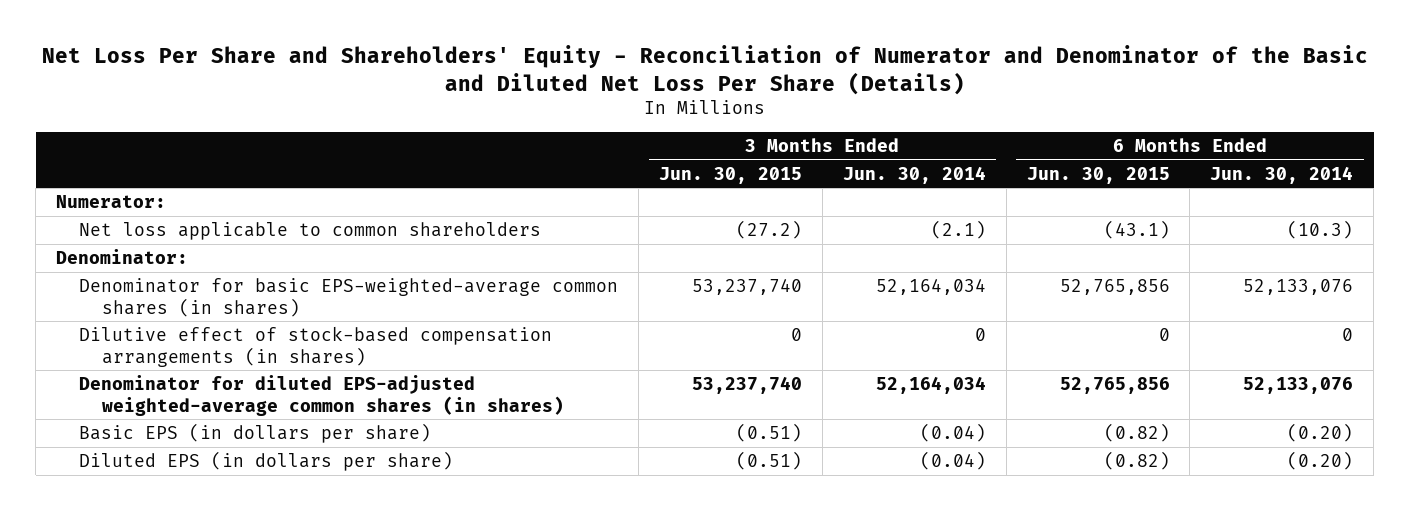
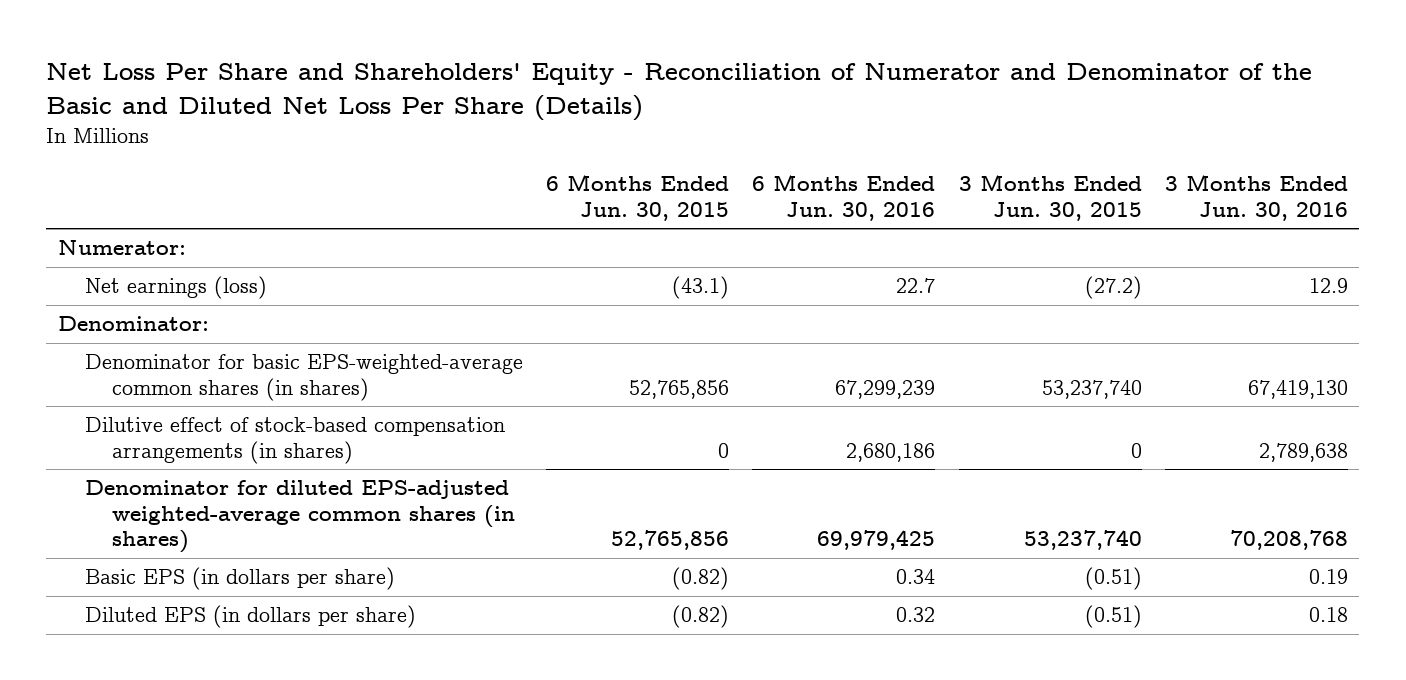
[842,165,986,184] Jun. 30, 2014 -> none
[1210,165,1354,184] Jun. 30, 2014 -> none
none -> [752,174,936,221] 6 Months Ended Jun. 30, 2016
none -> [1164,174,1348,221] 3 Months Ended Jun. 30, 2016
[79,221,542,240] Net loss applicable to common shareholders -> [84,276,267,300] Net earnings (loss)

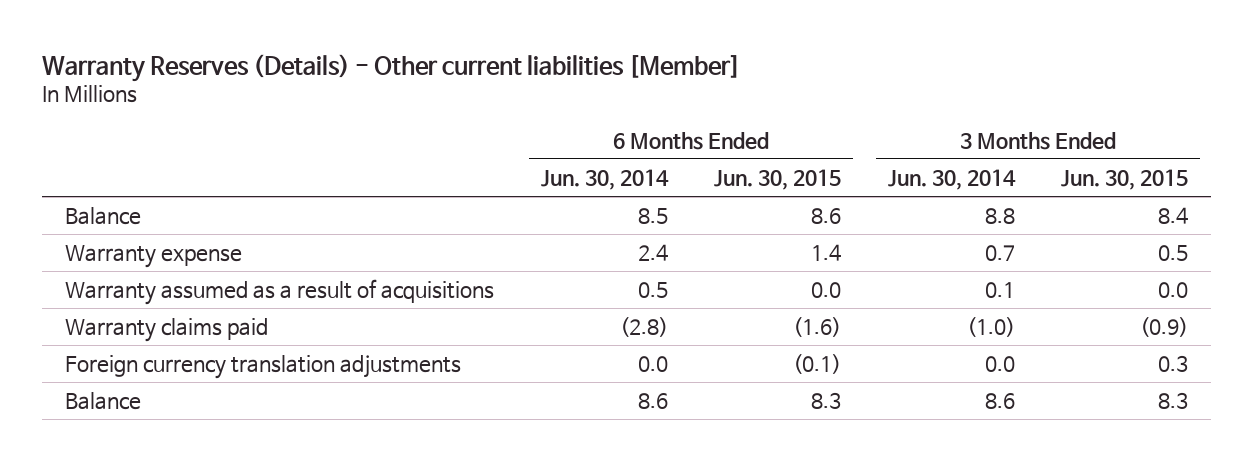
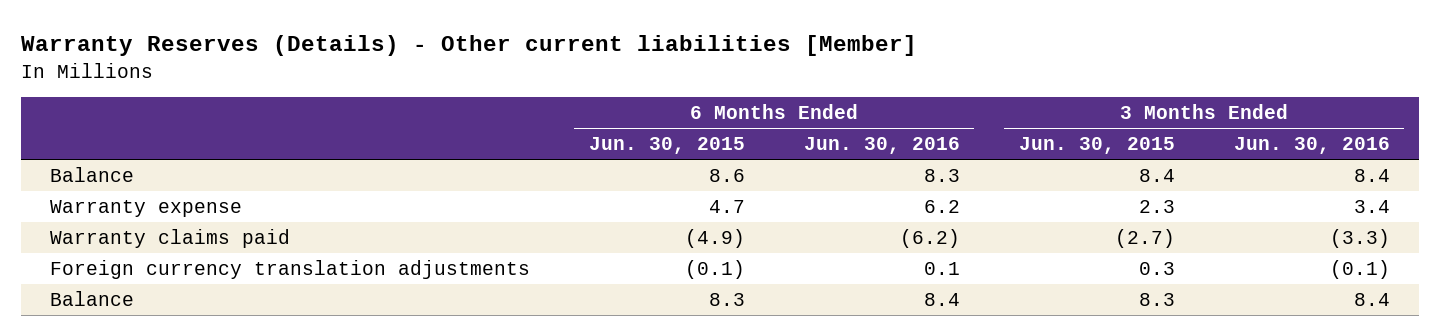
[540,168,669,190] Jun. 30, 2014 -> none
[887,168,1016,190] Jun. 30, 2014 -> none
none -> [803,137,960,155] Jun. 30, 2016
none -> [1233,137,1390,155] Jun. 30, 2016
[65,278,495,305] Warranty assumed as a result of acquisitions -> none
[811,243,842,261] 1.4 -> [708,199,745,213] 4.7
[1157,244,1188,261] 0.5 -> [1138,199,1175,213] 2.3
[793,316,842,337] (1.6) -> [684,228,745,248] (4.9)
[1139,316,1188,337] (0.9) -> [1114,228,1175,248] (2.7)

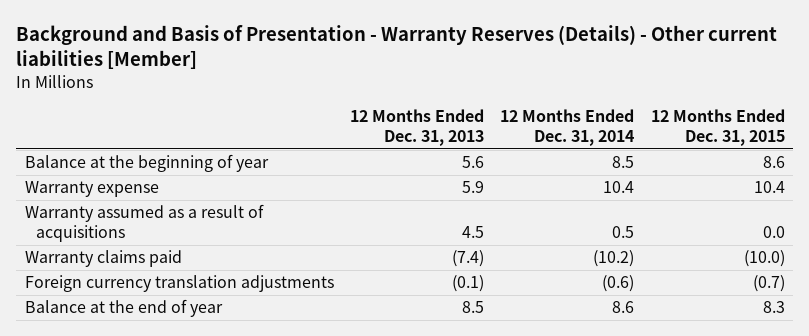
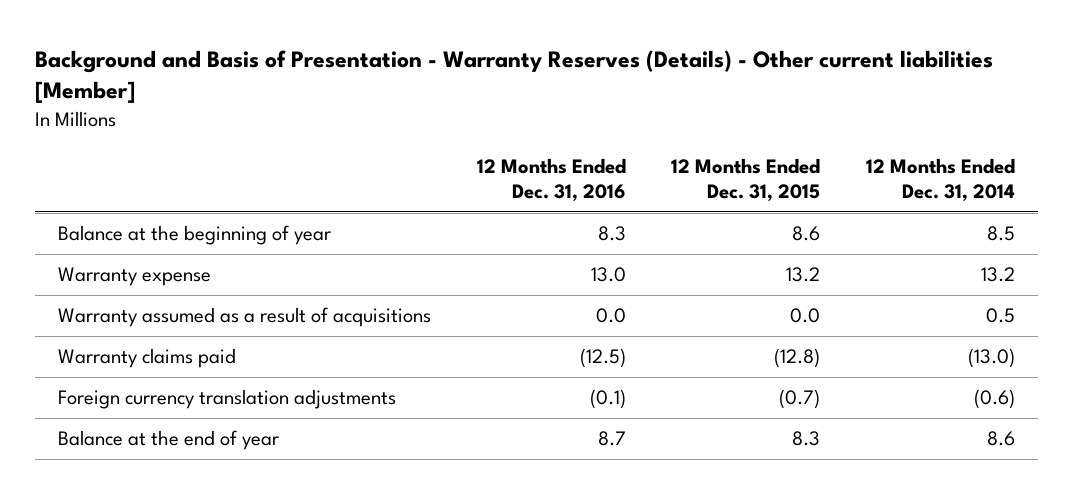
[349,109,484,147] 12 Months Ended Dec. 31, 2013 -> none
none -> [476,158,626,203] 12 Months Ended Dec. 31, 2016
[603,181,635,194] 10.4 -> [981,266,1016,282] 13.2
[753,181,785,194] 10.4 -> [786,266,821,282] 13.2
[593,250,635,268] (10.2) -> [968,347,1016,368] (13.0)
[743,250,785,268] (10.0) -> [774,347,821,368] (12.8)

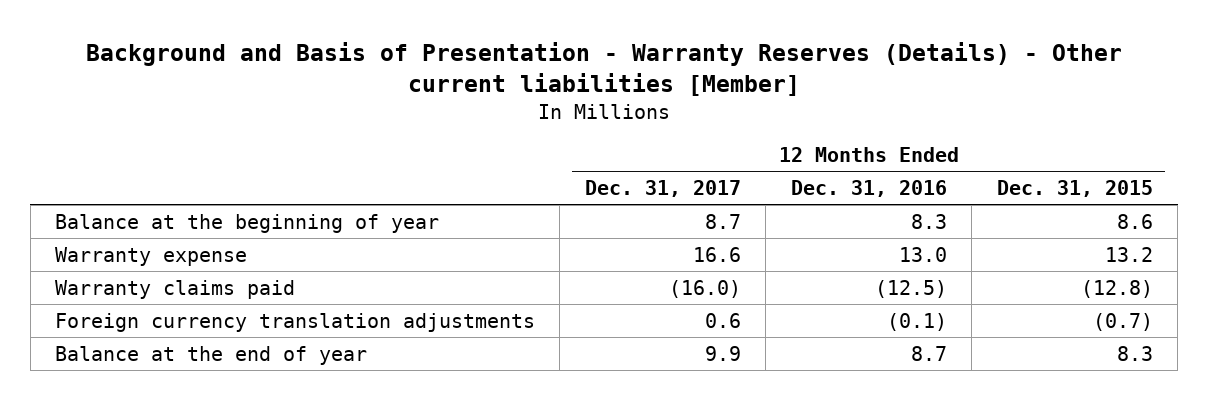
[866,158,1016,203] 12 Months Ended Dec. 31, 2014 -> none
none -> [584,179,741,197] Dec. 31, 2017
[57,306,431,327] Warranty assumed as a result of acquisitions -> none

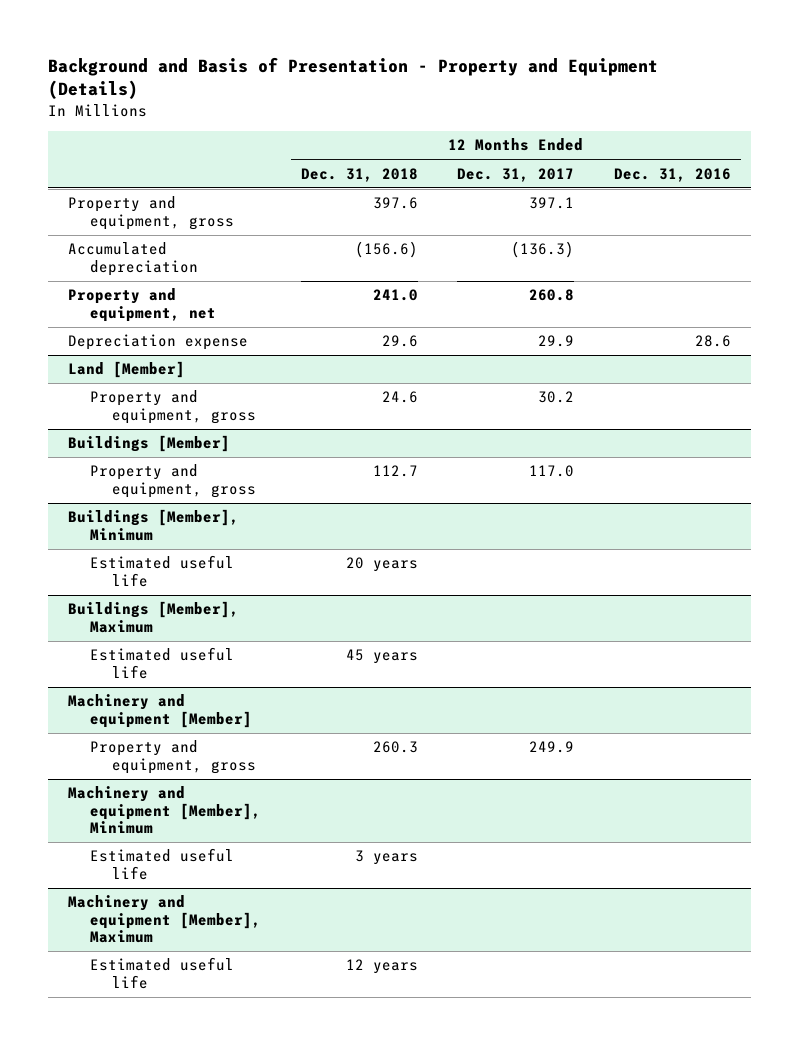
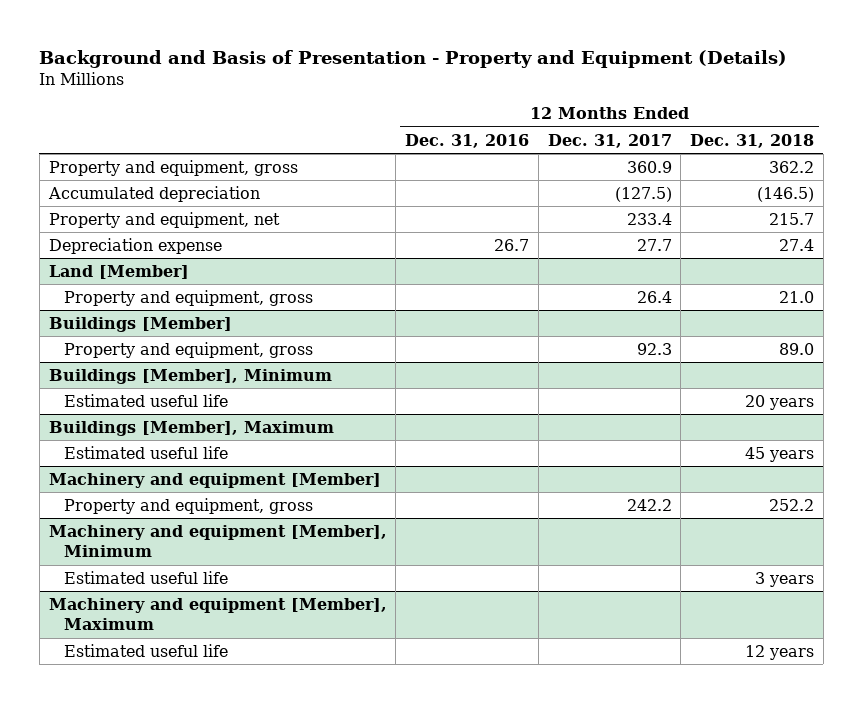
[372,197,418,210] 397.6 -> [769,160,815,173] 362.2
[529,197,575,210] 397.1 -> [626,160,672,173] 360.9
[354,241,418,259] (156.6) -> [757,186,815,202] (146.5)
[511,241,575,259] (136.3) -> [614,186,672,202] (127.5)
[372,289,418,302] 241.0 -> [769,212,815,225] 215.7
[529,289,575,302] 260.8 -> [626,212,672,225] 233.4
[381,335,418,348] 29.6 -> [779,238,815,251] 27.4
[538,335,575,348] 29.9 -> [636,238,672,251] 27.7
[694,335,731,348] 28.6 -> [494,238,530,251] 26.7
[381,391,418,404] 24.6 -> [779,290,815,303] 21.0
[538,391,575,404] 30.2 -> [636,290,672,303] 26.4
[372,465,418,478] 112.7 -> [779,342,815,355] 89.0
[529,465,575,478] 117.0 -> [636,342,672,355] 92.3
[372,741,418,754] 260.3 -> [769,498,815,511] 252.2
[529,741,575,754] 249.9 -> [626,498,672,511] 242.2

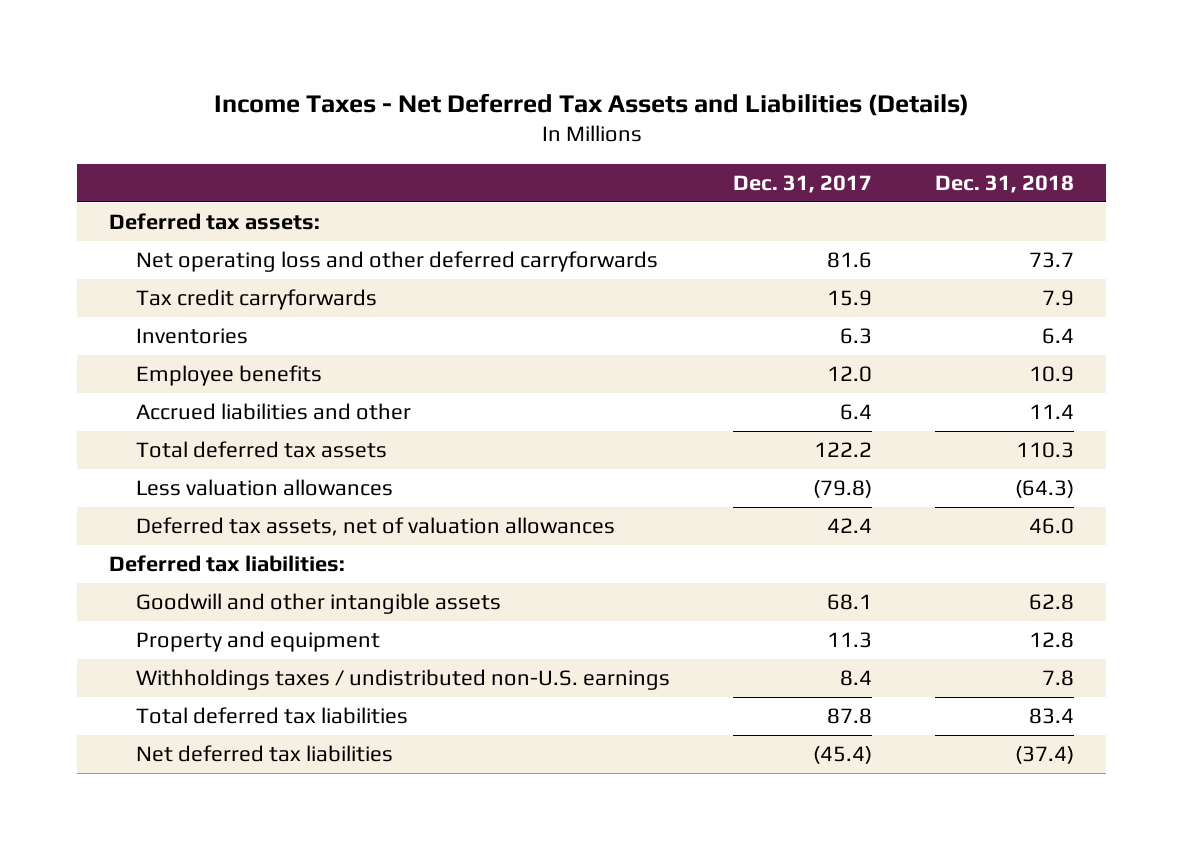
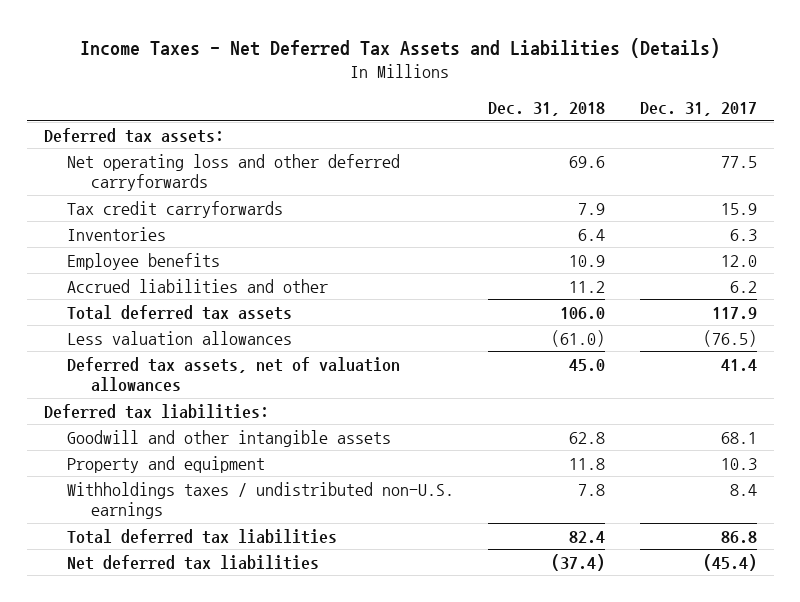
[827,252,873,269] 81.6 -> [720,155,757,168] 77.5
[1029,252,1075,269] 73.7 -> [569,155,606,168] 69.6
[840,404,873,421] 6.4 -> [729,280,757,293] 6.2
[1029,404,1075,420] 11.4 -> [569,280,606,293] 11.2
[814,442,873,458] 122.2 -> [711,306,757,319] 117.9
[1016,442,1075,459] 110.3 -> [560,306,606,319] 106.0
[813,480,873,499] (79.8) -> [702,329,757,347] (76.5)
[1015,480,1075,499] (64.3) -> [551,329,606,347] (61.0)
[827,518,873,534] 42.4 -> [720,358,757,371] 41.4
[1029,518,1075,535] 46.0 -> [569,358,606,371] 45.0
[827,632,873,649] 11.3 -> [720,457,757,470] 10.3
[1029,632,1075,649] 12.8 -> [569,457,606,470] 11.8
[827,708,873,725] 87.8 -> [720,530,757,543] 86.8
[1029,708,1075,725] 83.4 -> [569,530,606,543] 82.4

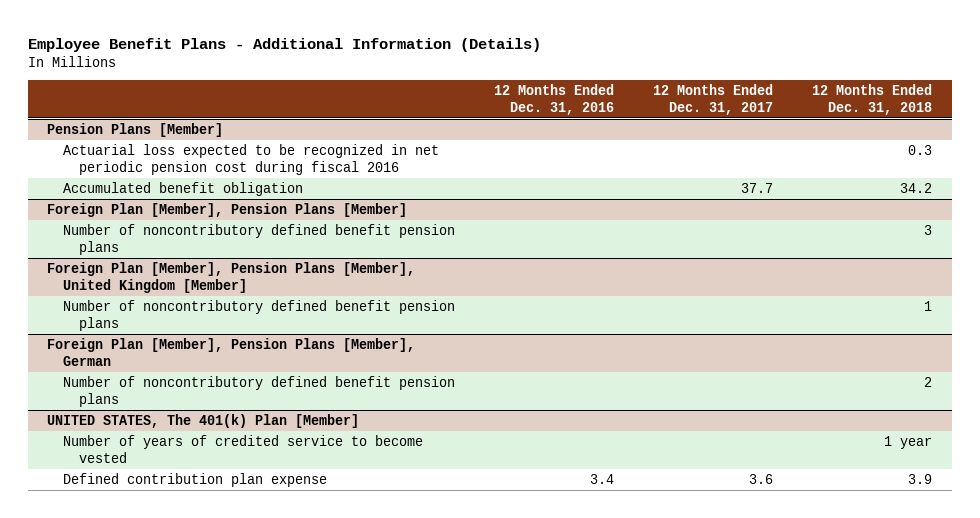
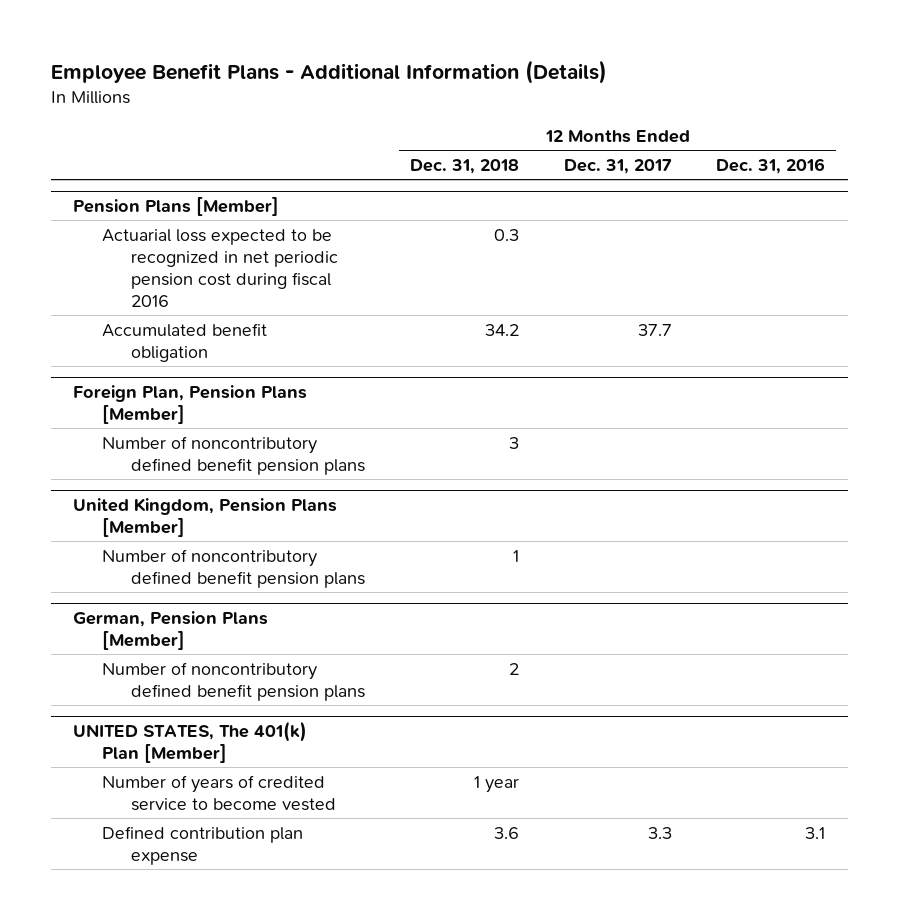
[47,202,408,217] Foreign Plan [Member], Pension Plans [Member] -> [73,384,308,424] Foreign Plan, Pension Plans [Member]
[47,261,416,293] Foreign Plan [Member], Pension Plans [Member], United Kingdom [Member] -> [73,497,338,537] United Kingdom, Pension Plans [Member]
[47,337,416,366] Foreign Plan [Member], Pension Plans [Member], German -> [73,610,269,650] German, Pension Plans [Member]
[590,473,615,484] 3.4 -> [805,826,826,839] 3.1
[749,473,774,484] 3.6 -> [647,826,672,839] 3.3
[908,473,933,484] 3.9 -> [493,826,519,839] 3.6

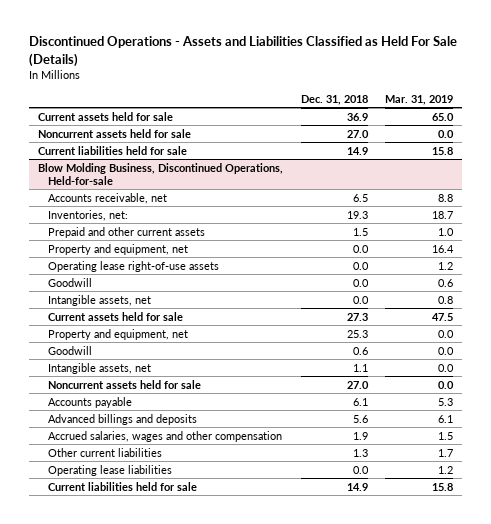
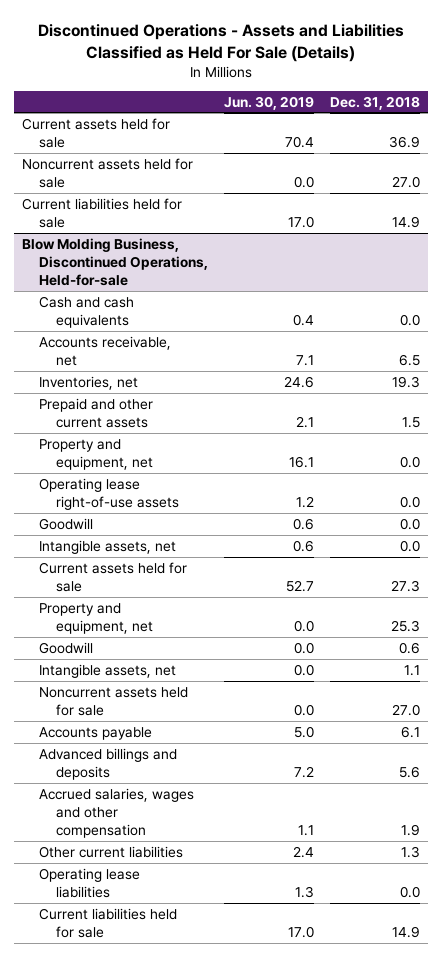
[385,94,454,105] Mar. 31, 2019 -> none
none -> [224,95,315,110] Jun. 30, 2019
none -> [39,295,135,328] Cash and cash equivalents
[47,209,128,221] Inventories, net: -> [39,375,139,390] Inventories, net

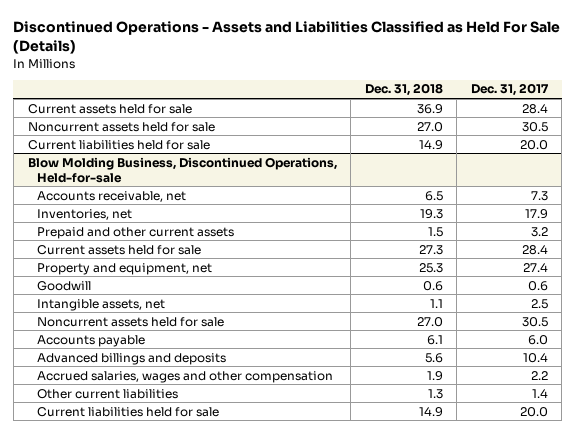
[224,95,315,110] Jun. 30, 2019 -> none
none -> [470,83,549,97] Dec. 31, 2017
[39,295,135,328] Cash and cash equivalents -> none
[39,438,154,470] Property and equipment, net -> none
[39,477,180,510] Operating lease right-of-use assets -> none
[39,517,94,530] Goodwill -> none
[39,539,177,554] Intangible assets, net -> none
[39,867,141,898] Operating lease liabilities -> none

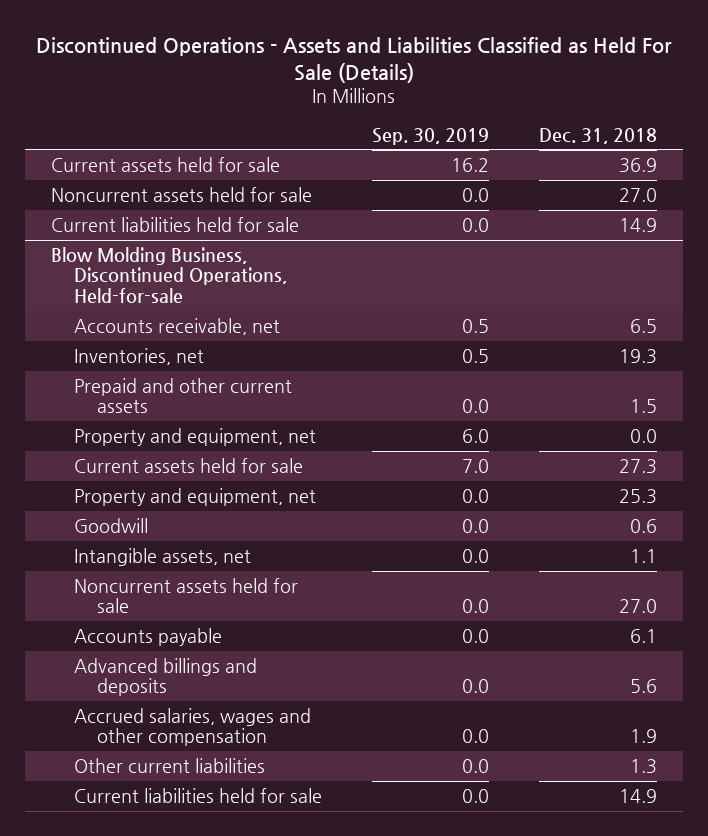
[470,83,549,97] Dec. 31, 2017 -> none
none -> [372,127,490,145] Sep. 30, 2019
none -> [73,427,316,446] Property and equipment, net

